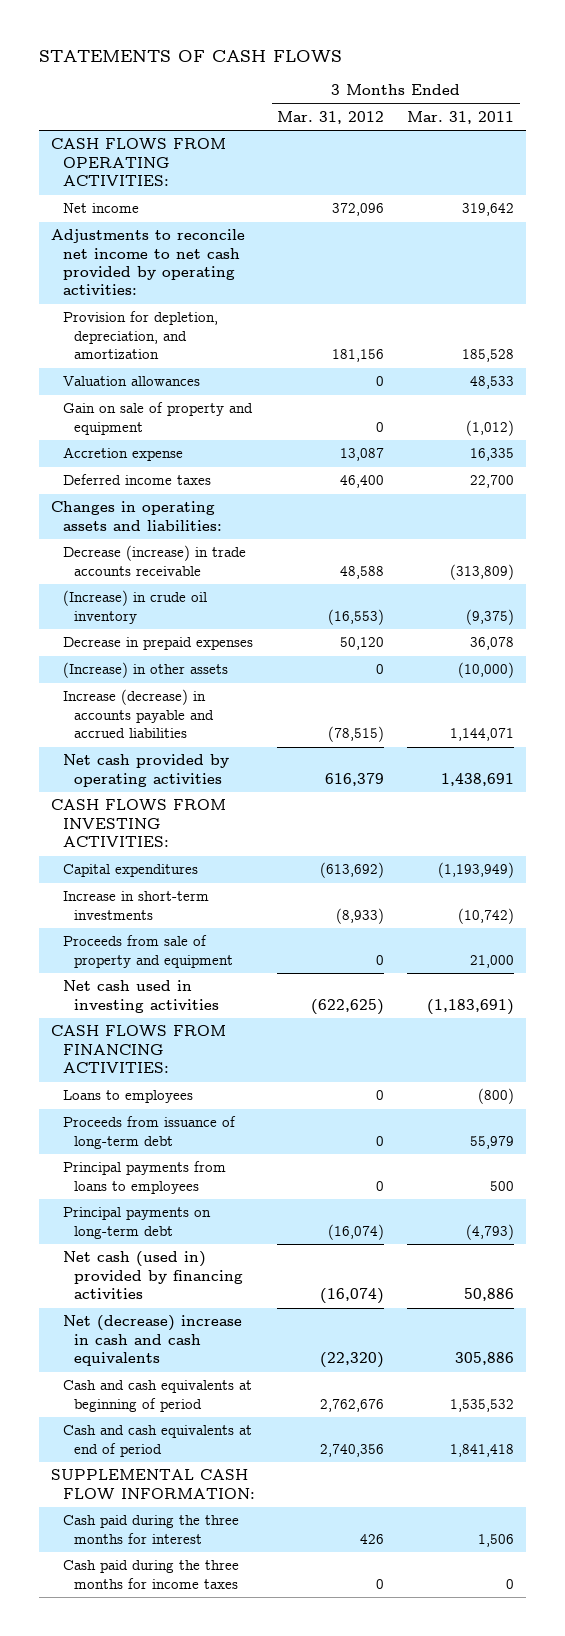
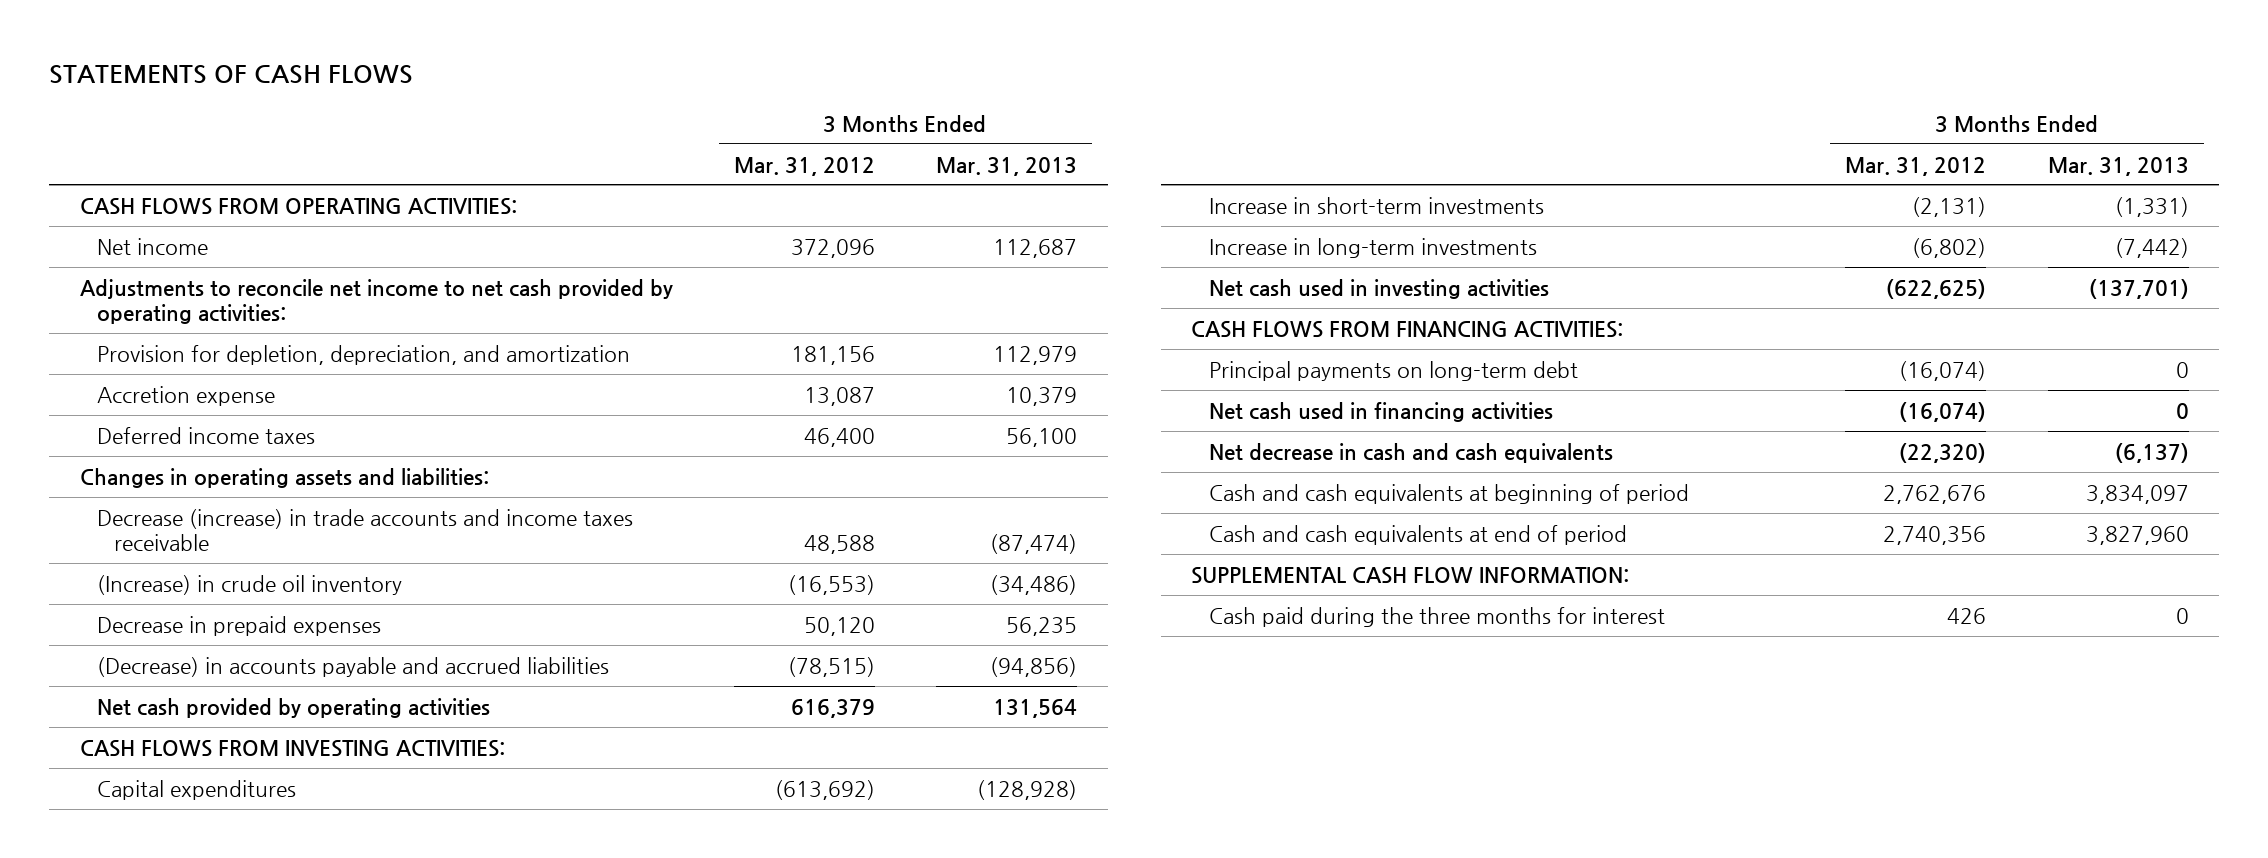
[407,110,515,124] Mar. 31, 2011 -> none
none -> [935,156,1077,176] Mar. 31, 2013
[62,376,200,387] Valuation allowances -> none
[62,402,253,435] Gain on sale of property and equipment -> none
[62,545,246,576] Decrease (increase) in trade accounts receivable -> [97,508,634,552] Decrease (increase) in trade accounts and income taxes receivable
[62,662,228,679] (Increase) in other assets -> none
[62,689,215,738] Increase (decrease) in accounts payable and accrued liabilities -> [97,656,610,677] (Decrease) in accounts payable and accrued liabilities
[62,935,234,968] Proceeds from sale of property and equipment -> none
[336,907,385,924] (8,933) -> [1912,196,1987,217] (2,131)
none -> [1208,237,1537,258] Increase in long-term investments
[62,1090,193,1104] Loans to employees -> none
[62,1116,236,1149] Proceeds from issuance of long-term debt -> none
[62,1161,226,1194] Principal payments from loans to employees -> none
[62,1251,244,1299] Net cash (used in) provided by financing activities -> [1208,401,1553,422] Net cash used in financing activities
[62,1315,242,1366] Net (decrease) increase in cash and cash equivalents -> [1208,442,1613,463] Net decrease in cash and cash equivalents
[62,1560,239,1589] Cash paid during the three months for income taxes -> none

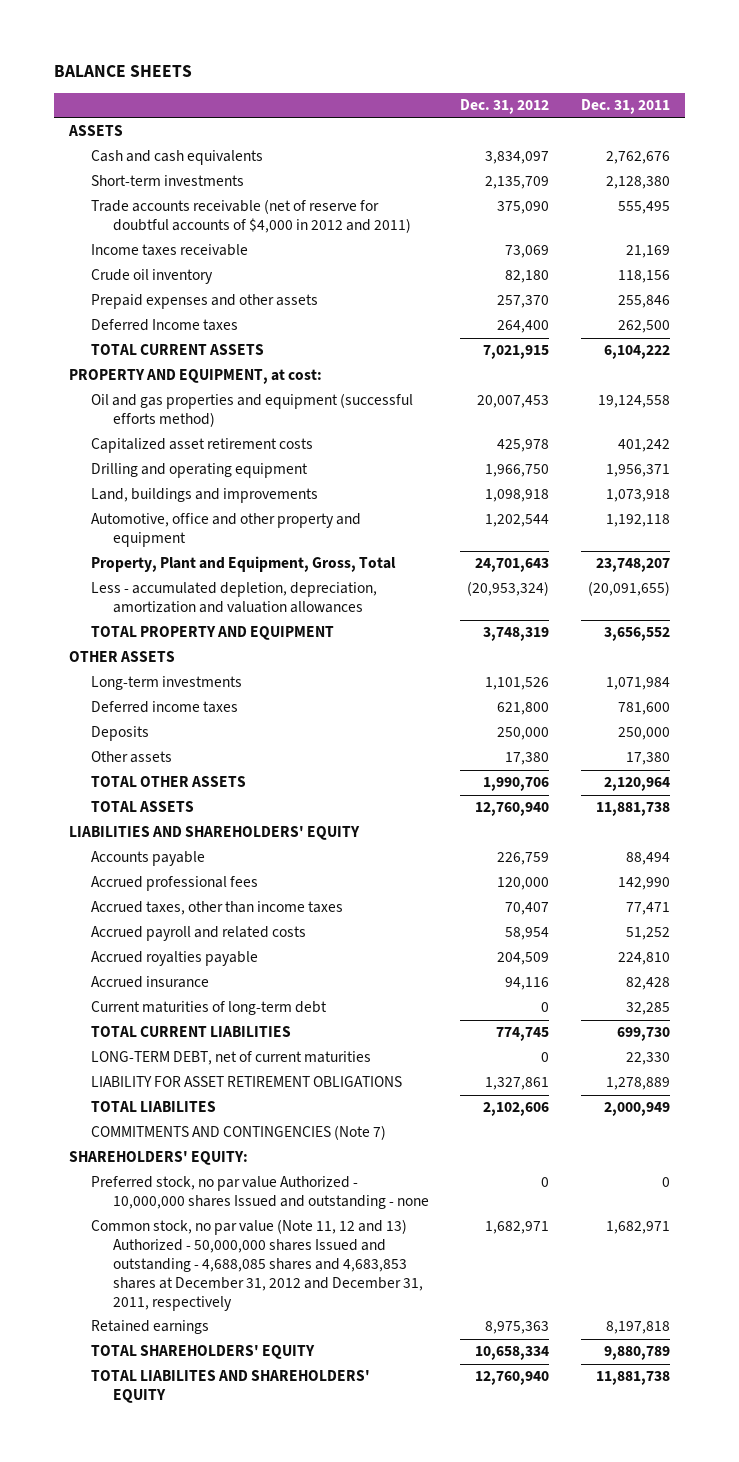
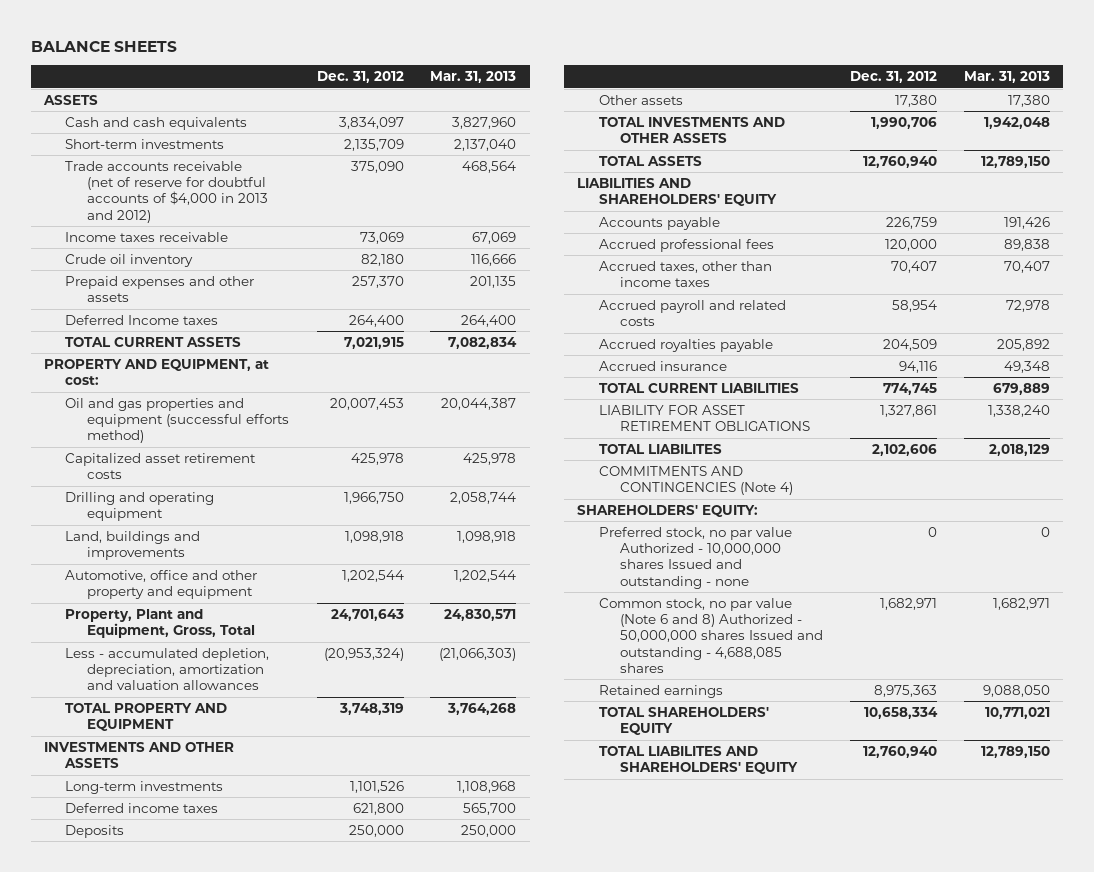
[580,99,670,115] Dec. 31, 2011 -> none
none -> [430,71,517,84] Mar. 31, 2013
[91,199,412,234] Trade accounts receivable (net of reserve for doubtful accounts of $4,000 in 2012 and 2011) -> [65,160,268,223] Trade accounts receivable (net of reserve for doubtful accounts of $4,000 in 2013 and 2012)
[69,651,176,663] OTHER ASSETS -> [44,741,235,769] INVESTMENTS AND OTHER ASSETS
[91,776,247,788] TOTAL OTHER ASSETS -> [598,116,785,144] TOTAL INVESTMENTS AND OTHER ASSETS
[91,1001,328,1016] Current maturities of long-term debt -> none
[91,1051,372,1066] LONG-TERM DEBT, net of current maturities -> none
[91,1125,387,1141] COMMITMENTS AND CONTINGENCIES (Note 7) -> [598,465,793,496] COMMITMENTS AND CONTINGENCIES (Note 4)
[91,1219,424,1311] Common stock, no par value (Note 11, 12 and 13) Authorized - 50,000,000 shares Issued and outstanding - 4,688,085 shares and 4,683,853 shares at December 31, 2012 and December 31, 2011, respectively -> [598,597,823,673] Common stock, no par value (Note 6 and 8) Authorized - 50,000,000 shares Issued and outstanding - 4,688,085 shares

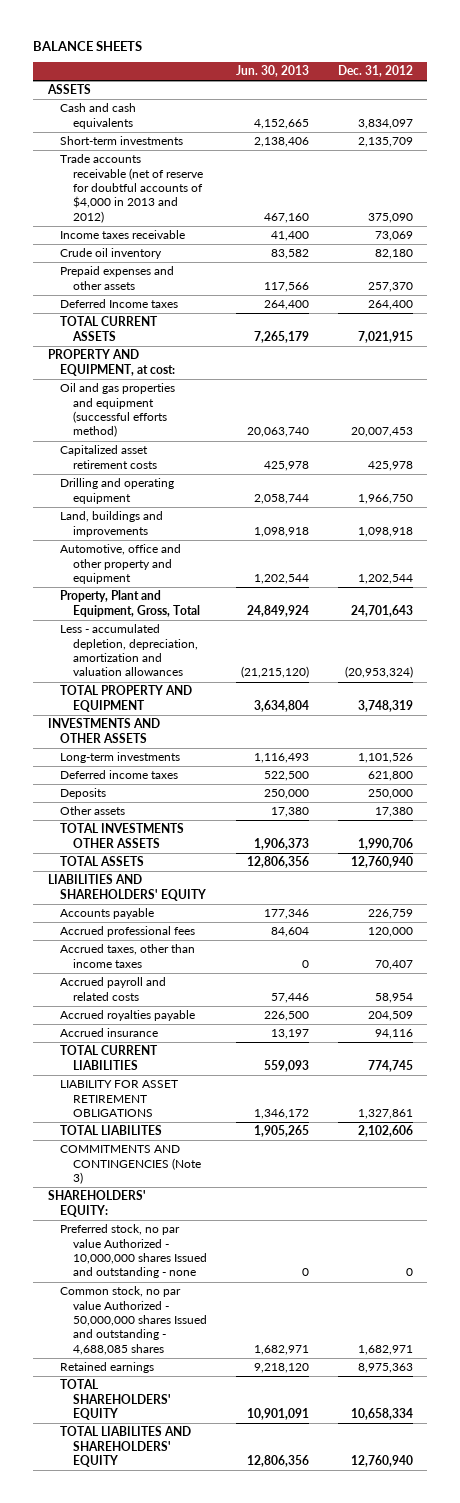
[430,71,517,84] Mar. 31, 2013 -> none
none -> [235,65,309,78] Jun. 30, 2013
[598,116,785,144] TOTAL INVESTMENTS AND OTHER ASSETS -> [60,823,185,848] TOTAL INVESTMENTS OTHER ASSETS
[598,465,793,496] COMMITMENTS AND CONTINGENCIES (Note 4) -> [60,1145,202,1185] COMMITMENTS AND CONTINGENCIES (Note 3)
[598,597,823,673] Common stock, no par value (Note 6 and 8) Authorized - 50,000,000 shares Issued and outstanding - 4,688,085 shares -> [60,1286,208,1355] Common stock, no par value Authorized - 50,000,000 shares Issued and outstanding - 4,688,085 shares

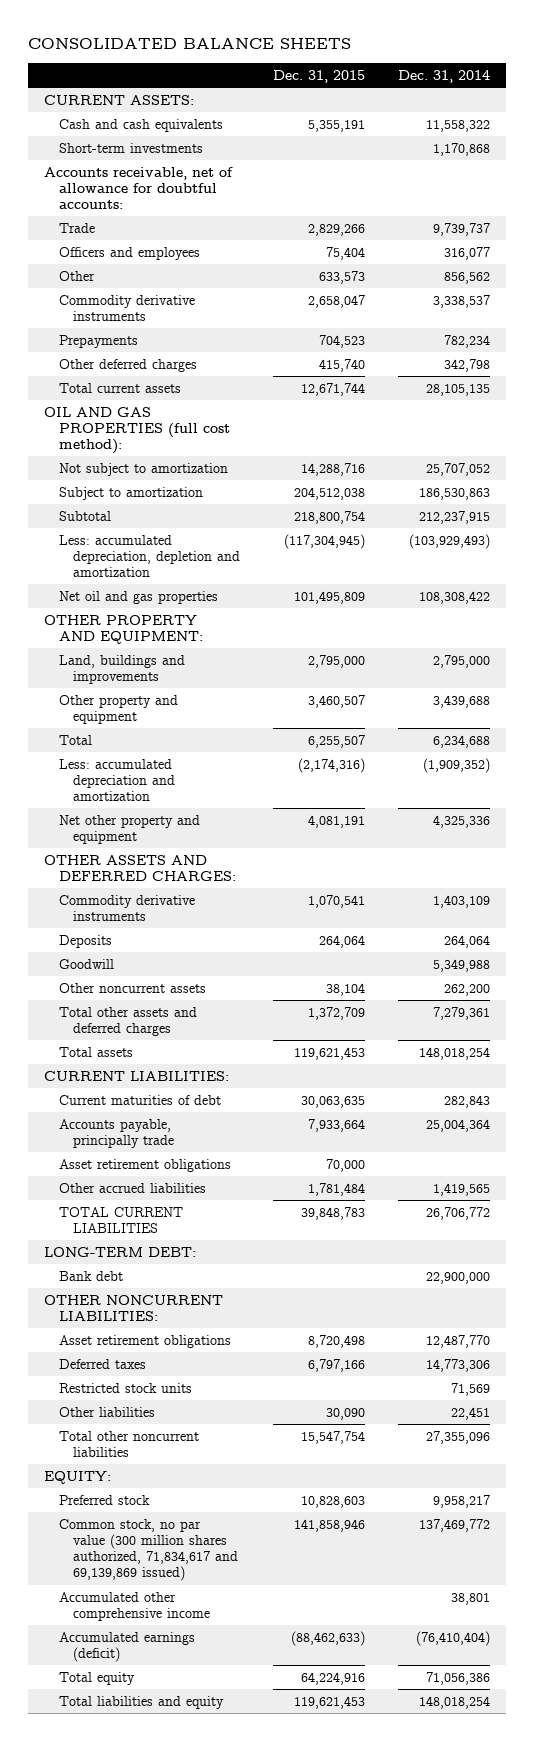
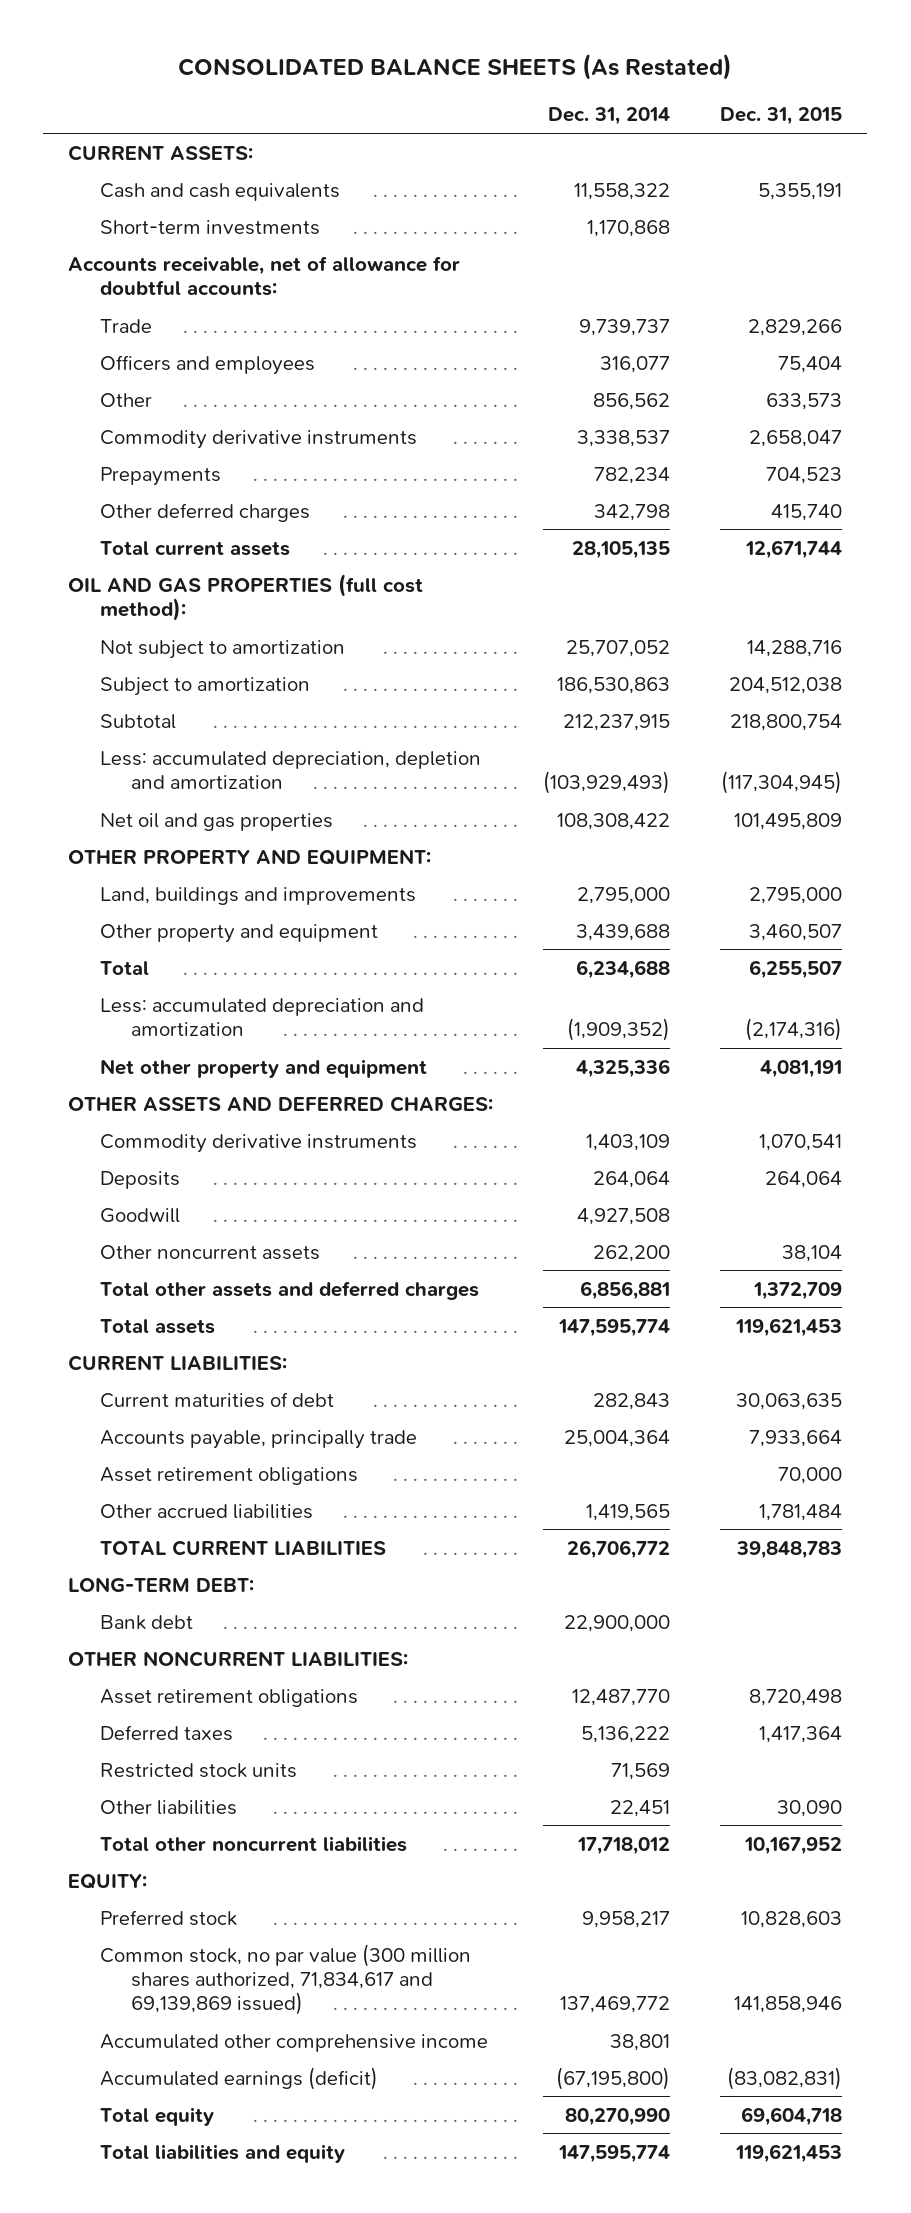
[27,37,351,49] CONSOLIDATED BALANCE SHEETS -> [178,54,733,81] CONSOLIDATED BALANCE SHEETS (As Restated)
[432,958,490,972] 5,349,988 -> [577,1207,671,1225] 4,927,508
[432,1006,490,1020] 7,279,361 -> [580,1280,671,1300] 6,856,881
[418,1046,490,1060] 148,018,254 -> [558,1318,671,1337] 147,595,774
[308,1358,366,1372] 6,797,166 -> [759,1725,843,1743] 1,417,364
[425,1358,490,1372] 14,773,306 -> [581,1725,671,1743] 5,136,222
[301,1430,366,1444] 15,547,754 -> [744,1835,843,1855] 10,167,952
[425,1430,490,1444] 27,355,096 -> [577,1836,671,1855] 17,718,012
[291,1630,366,1646] (88,462,633) -> [727,2066,843,2090] (83,082,831)
[415,1630,490,1646] (76,410,404) -> [556,2066,671,2090] (67,195,800)
[301,1671,366,1685] 64,224,916 -> [741,2106,843,2126] 69,604,718
[425,1671,490,1685] 71,056,386 -> [565,2107,671,2126] 80,270,990
[418,1695,490,1709] 148,018,254 -> [558,2144,671,2163] 147,595,774

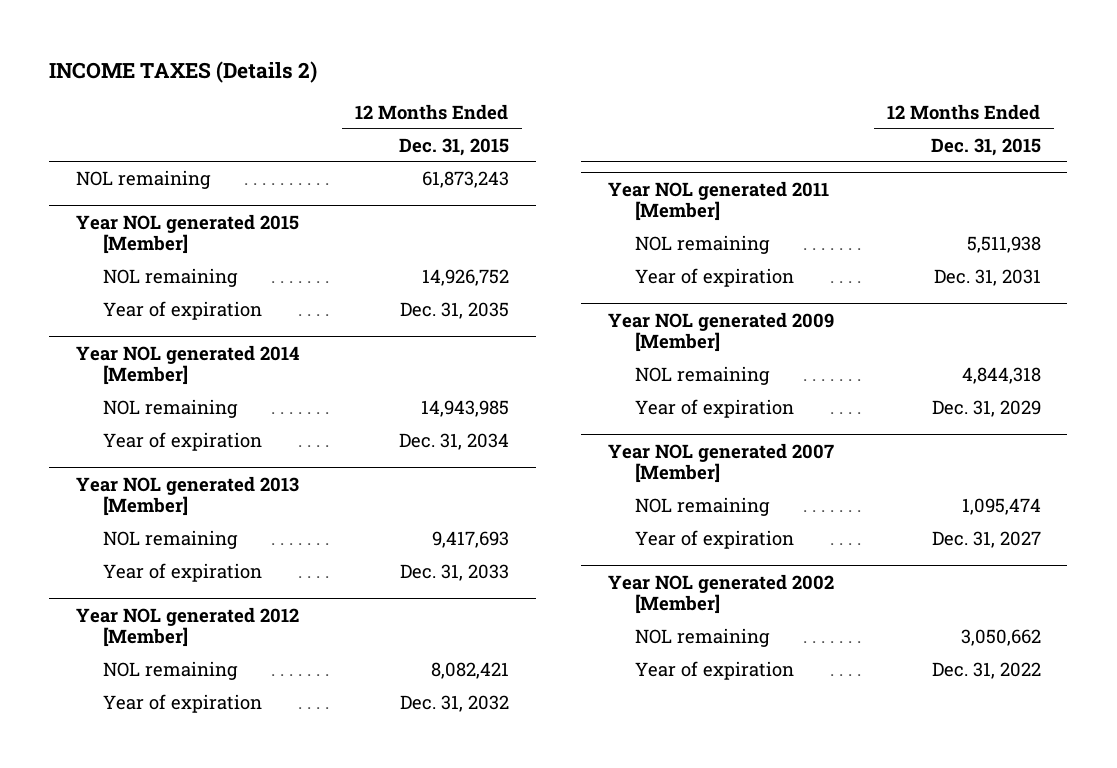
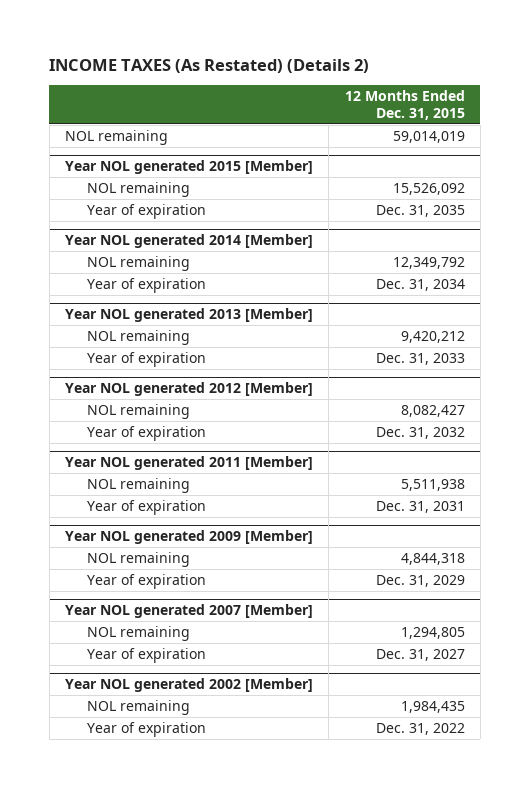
[49,60,318,83] INCOME TAXES (Details 2) -> [49,59,370,74] INCOME TAXES (As Restated) (Details 2)
[421,170,509,188] 61,873,243 -> [392,131,465,144] 59,014,019
[421,268,509,286] 14,926,752 -> [392,183,465,196] 15,526,092
[420,399,509,417] 14,943,985 -> [392,257,465,270] 12,349,792
[431,530,509,548] 9,417,693 -> [400,331,465,344] 9,420,212
[430,661,509,679] 8,082,421 -> [400,405,465,418] 8,082,427
[961,497,1041,515] 1,095,474 -> [400,627,465,640] 1,294,805
[960,628,1041,646] 3,050,662 -> [400,701,465,714] 1,984,435

